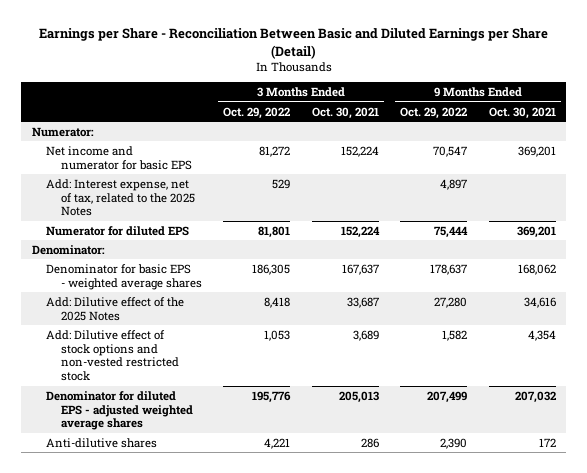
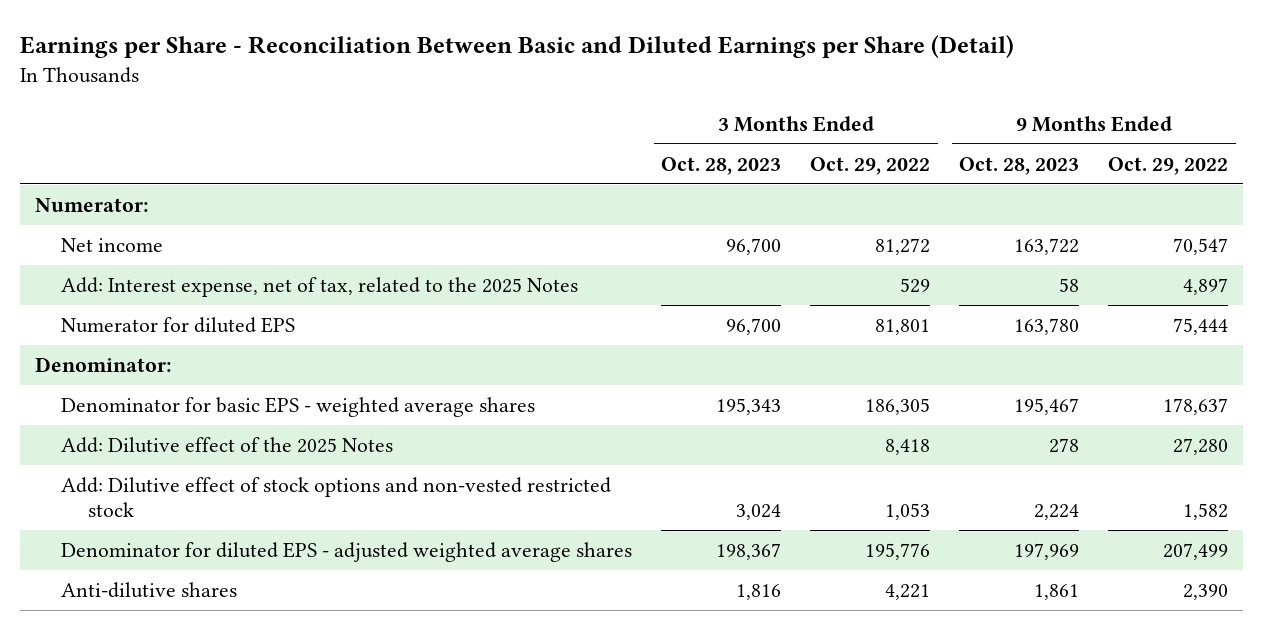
[311,106,379,119] Oct. 30, 2021 -> none
[488,106,556,119] Oct. 30, 2021 -> none
none -> [661,156,782,175] Oct. 28, 2023
none -> [959,156,1080,175] Oct. 28, 2023
[46,145,193,170] Net income and numerator for basic EPS -> [61,237,164,252] Net income

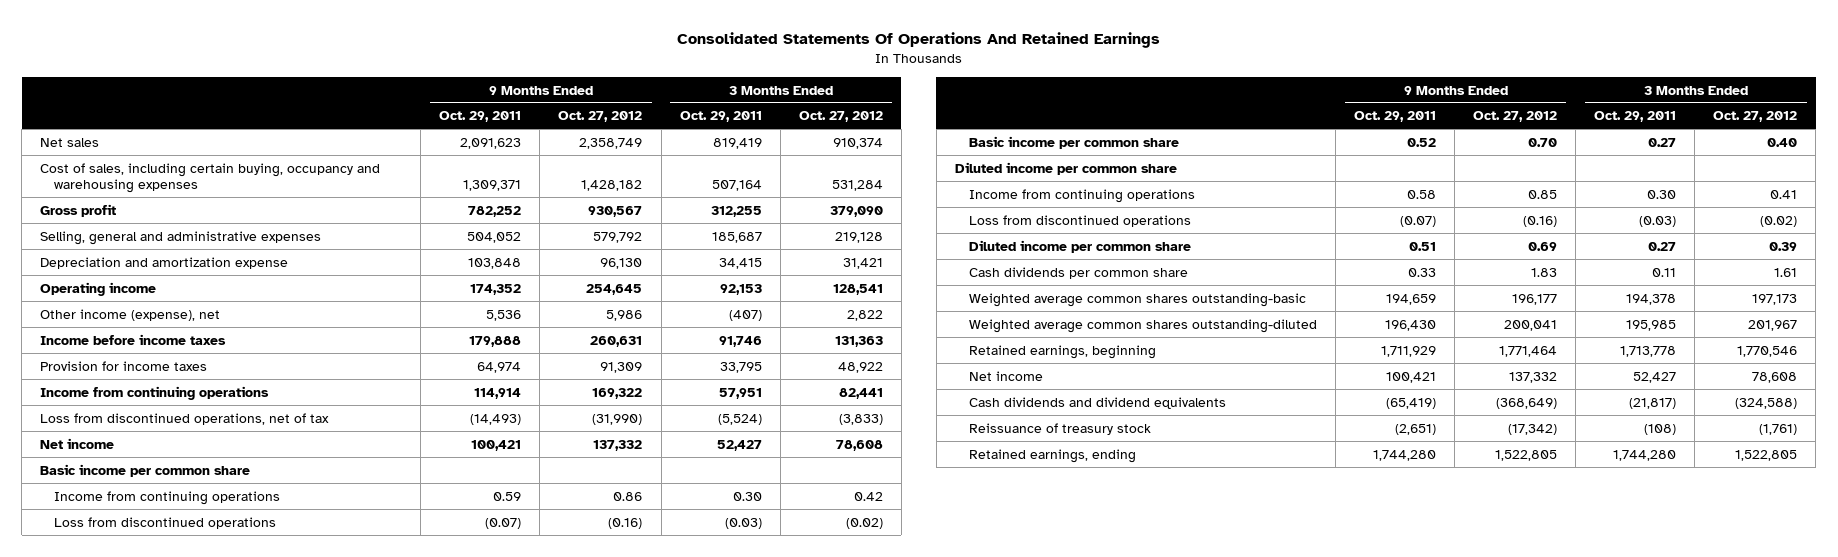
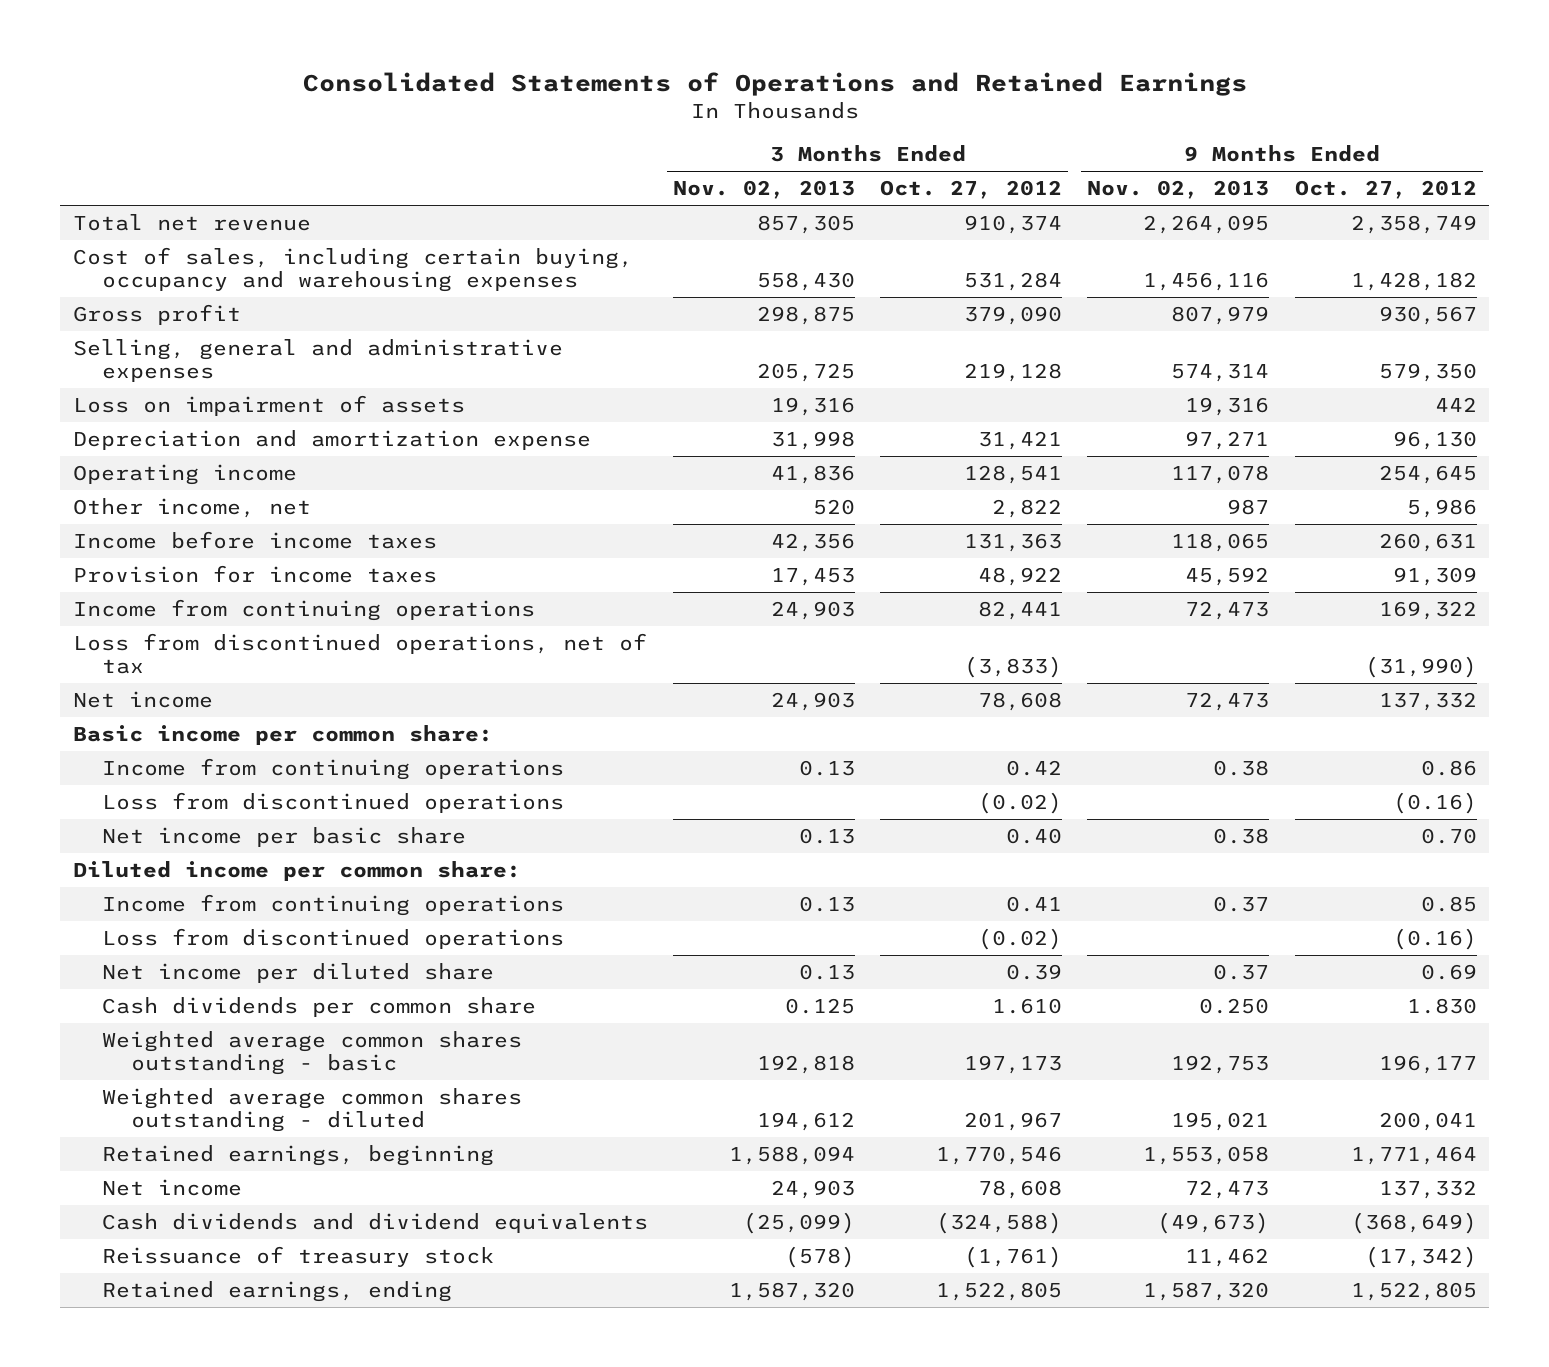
[676,31,1160,48] Consolidated Statements Of Operations And Retained Earnings -> [302,71,1247,96] Consolidated Statements of Operations and Retained Earnings
[439,111,522,123] Oct. 29, 2011 -> none
[679,111,762,123] Oct. 29, 2011 -> none
none -> [672,180,855,200] Nov. 02, 2013
none -> [1087,180,1270,200] Nov. 02, 2013
[40,137,100,147] Net sales -> [72,213,311,231] Total net revenue
[593,231,643,243] 579,792 -> [1378,363,1477,383] 579,350
none -> [72,394,465,416] Loss on impairment of assets
[40,308,221,321] Other income (expense), net -> [72,497,311,518] Other income, net
[40,463,251,477] Basic income per common share -> [72,724,493,745] Basic income per common share:
[968,135,1179,149] Basic income per common share -> [101,826,466,847] Net income per basic share
[955,161,1178,175] Diluted income per common share -> [72,860,521,881] Diluted income per common share:
[968,239,1191,253] Diluted income per common share -> [101,962,494,983] Net income per diluted share
[1531,267,1558,277] 1.83 -> [1406,997,1477,1014] 1.830
[1774,267,1798,277] 1.61 -> [992,997,1063,1014] 1.610
[968,292,1306,307] Weighted average common shares outstanding-basic -> [101,1030,522,1076] Weighted average common shares outstanding - basic
[968,318,1317,333] Weighted average common shares outstanding-diluted -> [101,1087,522,1133] Weighted average common shares outstanding - diluted

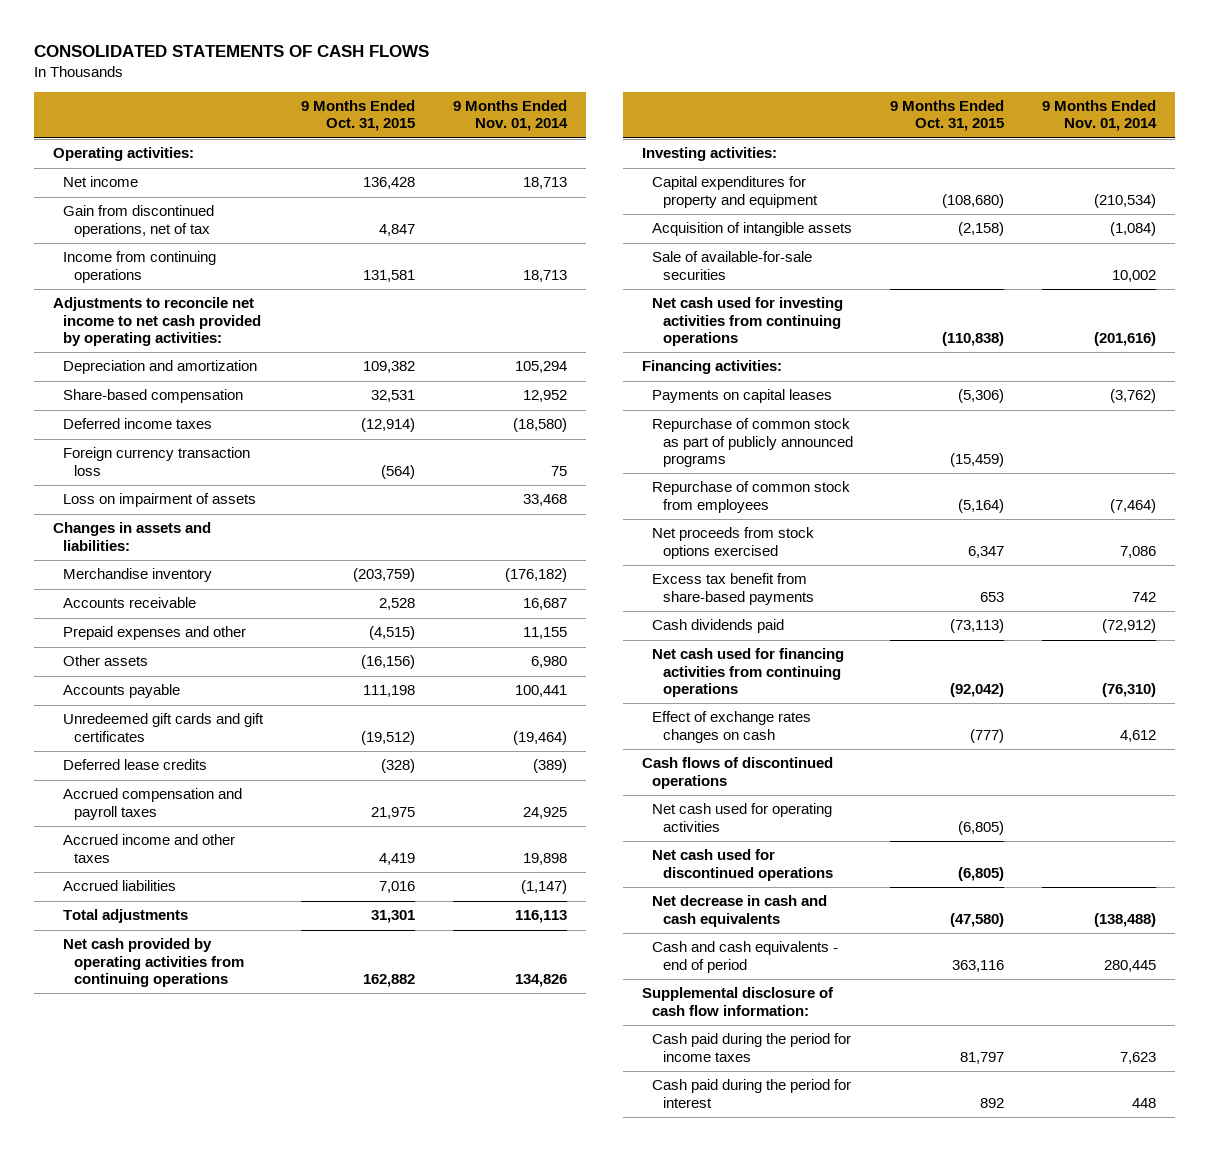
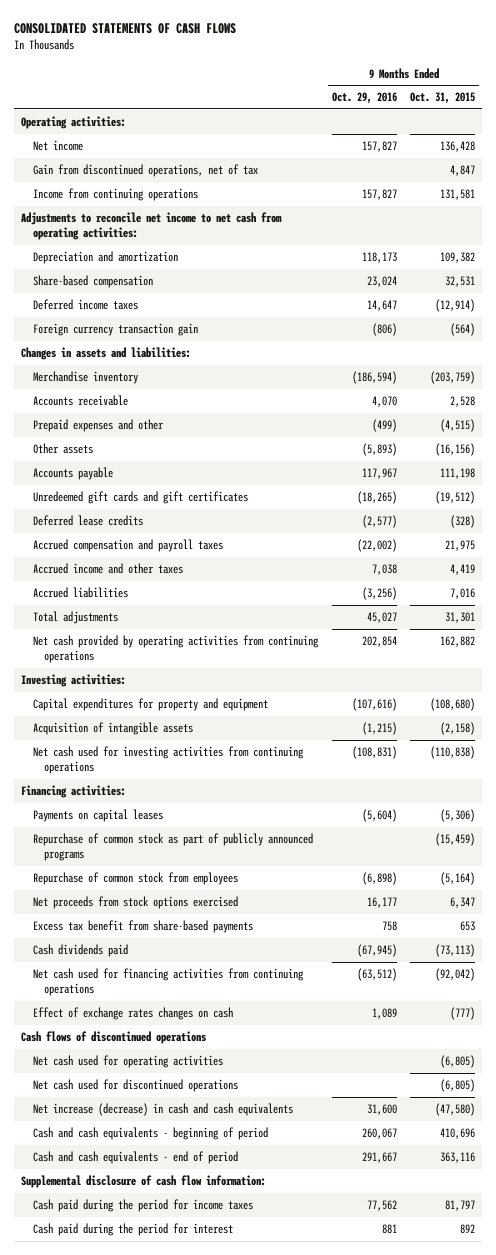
[453,100,569,132] 9 Months Ended Nov. 01, 2014 -> none
none -> [331,92,397,105] Oct. 29, 2016
[52,297,262,346] Adjustments to reconcile net income to net cash provided by operating activities: -> [20,212,282,241] Adjustments to reconcile net income to net cash from operating activities:
[63,493,257,508] Loss on impairment of assets -> none
[63,447,251,476] Foreign currency transaction loss -> [32,323,198,337] Foreign currency transaction gain
[652,251,813,280] Sale of available-for-sale securities -> none
[652,895,828,927] Net decrease in cash and cash equivalents -> [32,1103,293,1117] Net increase (decrease) in cash and cash equivalents
none -> [32,1127,268,1141] Cash and cash equivalents - beginning of period

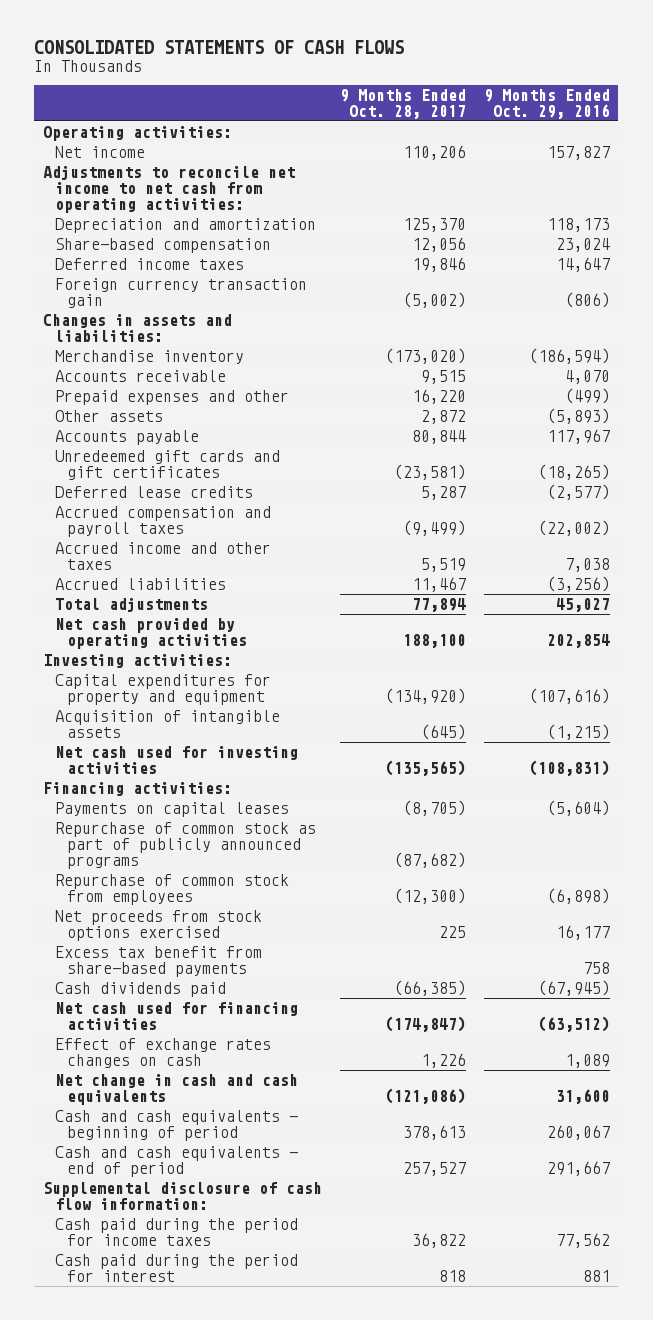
[410,92,476,105] Oct. 31, 2015 -> none
none -> [339,88,466,119] 9 Months Ended Oct. 28, 2017
[32,164,258,178] Gain from discontinued operations, net of tax -> none
[32,188,198,202] Income from continuing operations -> none
[32,635,319,664] Net cash provided by operating activities from continuing operations -> [55,617,248,649] Net cash provided by operating activities
[32,746,304,775] Net cash used for investing activities from continuing operations -> [55,745,299,774] Net cash used for investing activities
[32,968,304,997] Net cash used for financing activities from continuing operations -> [55,1001,299,1030] Net cash used for financing activities
[20,1031,206,1045] Cash flows of discontinued operations -> none
[32,1055,223,1069] Net cash used for operating activities -> none
[32,1079,238,1093] Net cash used for discontinued operations -> none
[32,1103,293,1117] Net increase (decrease) in cash and cash equivalents -> [55,1073,299,1105] Net change in cash and cash equivalents

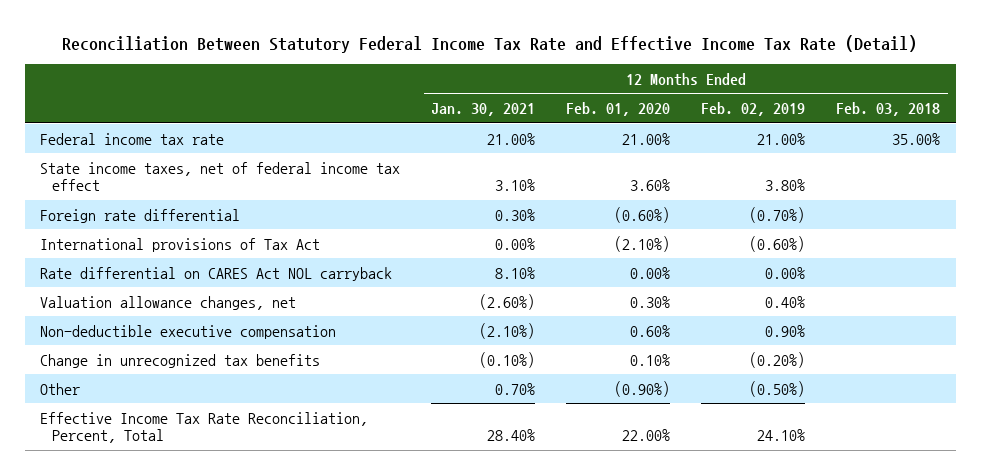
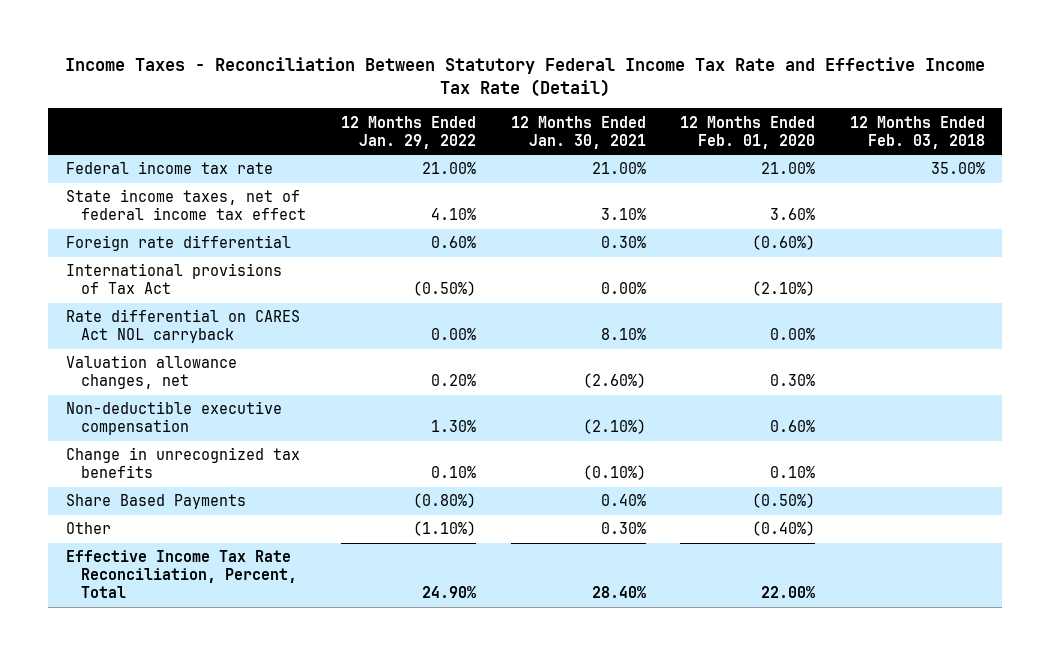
[62,34,918,53] Reconciliation Between Statutory Federal Income Tax Rate and Effective Income Tax Rate (Detail) -> [65,57,986,97] Income Taxes - Reconciliation Between Statutory Federal Income Tax Rate and Effective Income Tax Rate (Detail)
[701,102,806,117] Feb. 02, 2019 -> none
none -> [340,115,476,149] 12 Months Ended Jan. 29, 2022
none -> [65,494,246,510] Share Based Payments
[495,382,536,395] 0.70% -> [600,522,646,535] 0.30%
[614,380,671,397] (0.90%) -> [752,521,816,537] (0.40%)

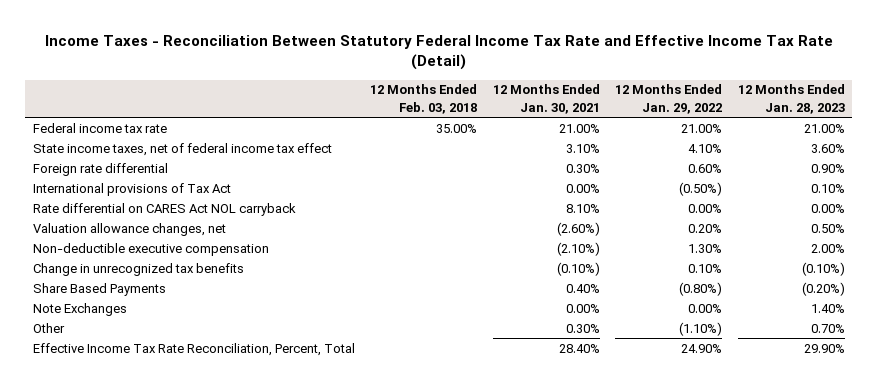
[680,115,816,149] 12 Months Ended Feb. 01, 2020 -> none
none -> [737,84,845,114] 12 Months Ended Jan. 28, 2023
none -> [33,302,128,316] Note Exchanges

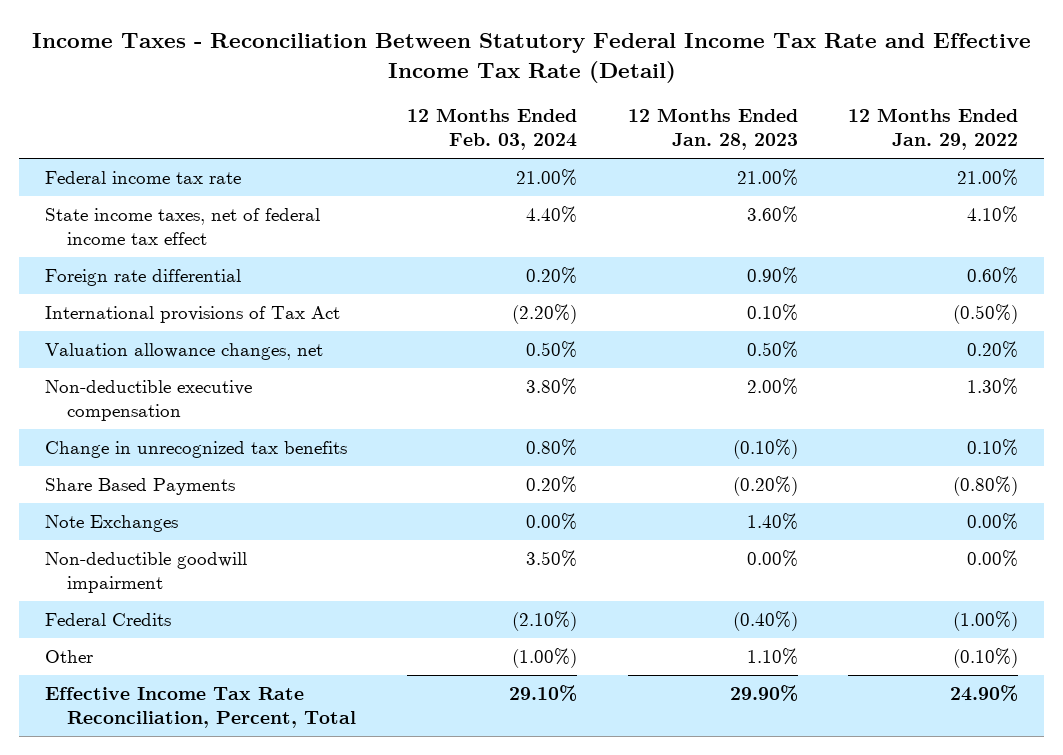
[370,84,478,114] 12 Months Ended Feb. 03, 2018 -> none
[492,84,600,114] 12 Months Ended Jan. 30, 2021 -> none
none -> [407,107,578,150] 12 Months Ended Feb. 03, 2024
[33,202,297,216] Rate differential on CARES Act NOL carryback -> none
none -> [44,552,247,594] Non-deductible goodwill impairment
none -> [44,613,171,627] Federal Credits
[679,321,723,336] (1.10%) -> [953,648,1019,669] (0.10%)
[810,323,845,333] 0.70% -> [746,648,798,666] 1.10%

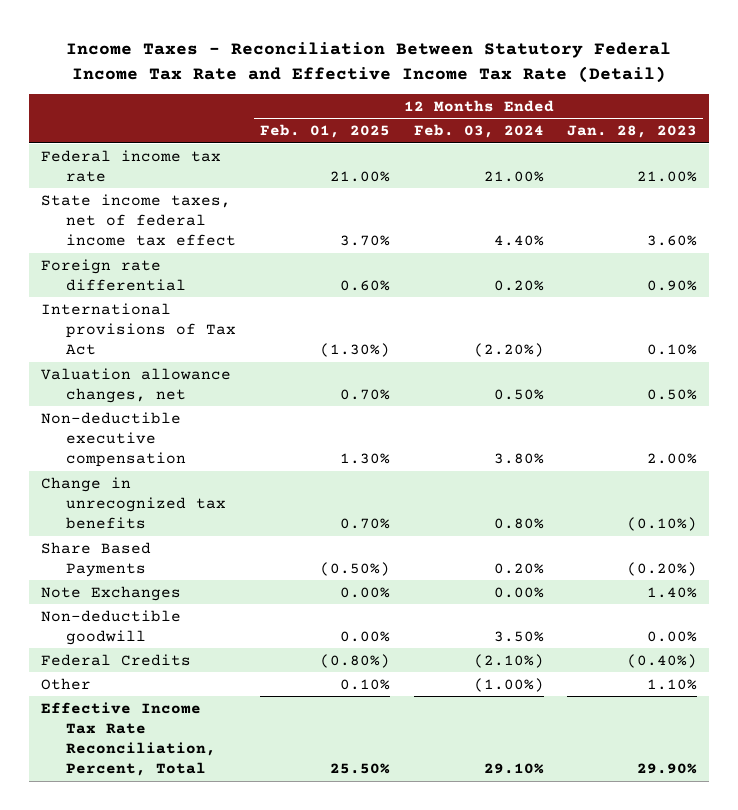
[848,107,1019,150] 12 Months Ended Jan. 29, 2022 -> none
none -> [260,124,391,139] Feb. 01, 2025
[44,552,247,594] Non-deductible goodwill impairment -> [41,609,182,645] Non-deductible goodwill

